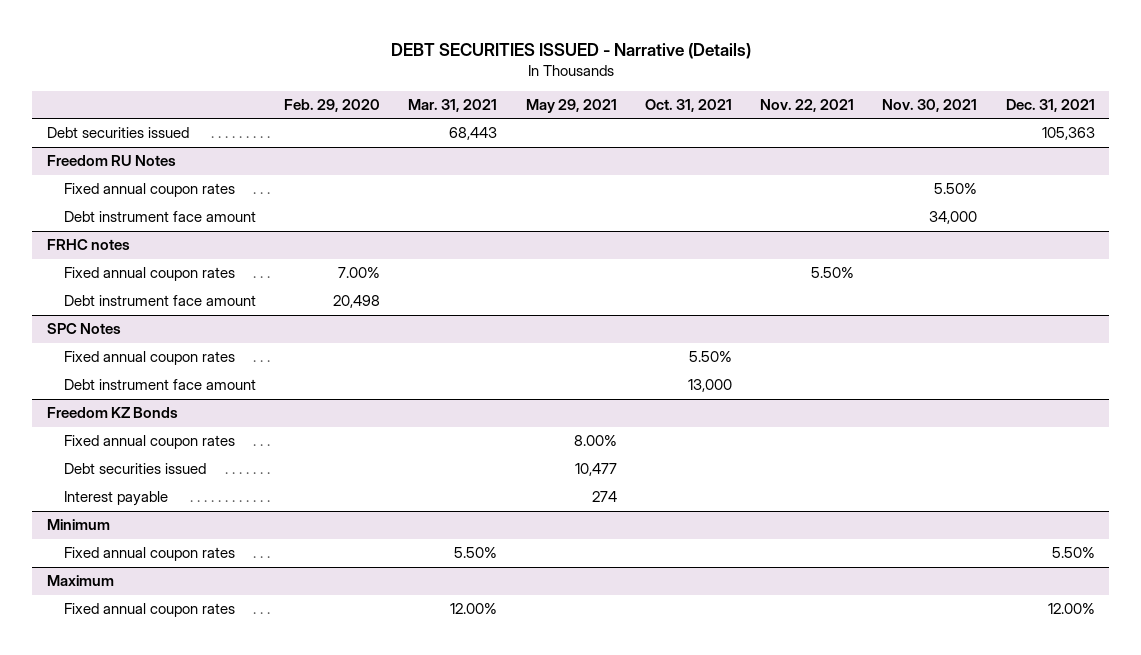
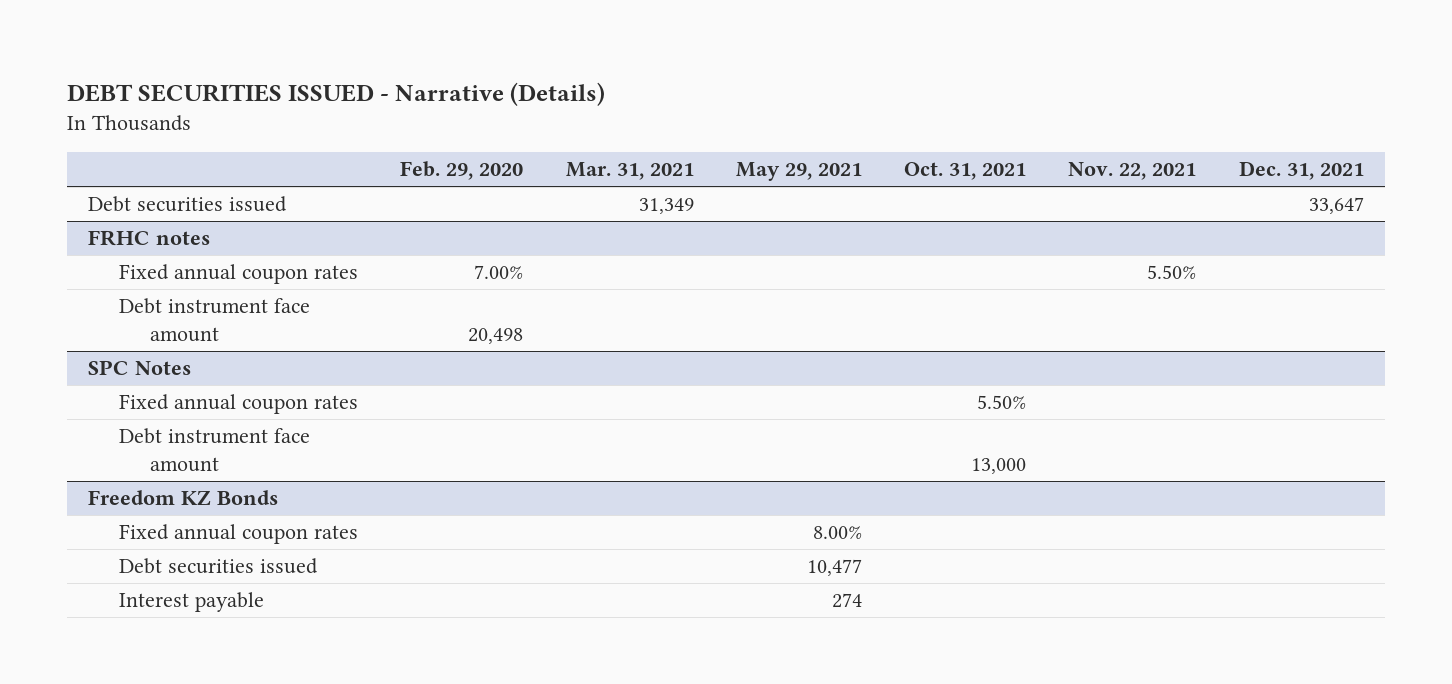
[882,98,978,112] Nov. 30, 2021 -> none
[46,155,176,167] Freedom RU Notes -> none
[63,183,235,198] Fixed annual coupon rates -> none
[63,211,256,223] Debt instrument face amount -> none
[449,127,498,141] 68,443 -> [638,198,694,215] 31,349
[1041,127,1095,141] 105,363 -> [1308,197,1364,215] 33,647
[46,519,110,531] Minimum -> none
[63,547,235,562] Fixed annual coupon rates -> none
[46,575,114,587] Maximum -> none
[63,603,235,618] Fixed annual coupon rates -> none

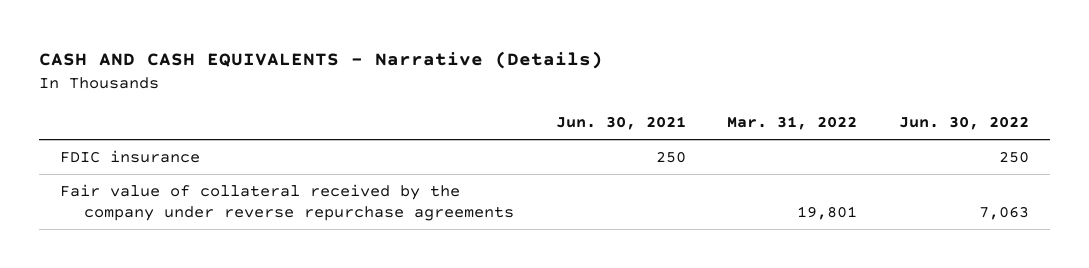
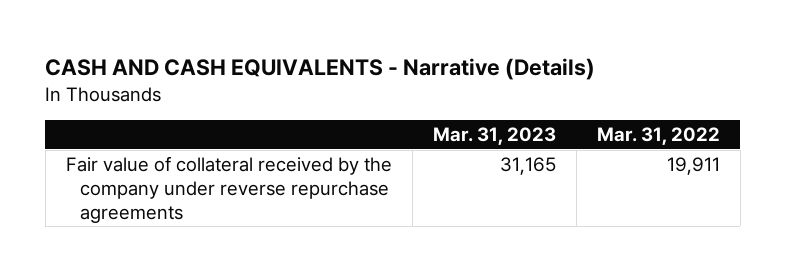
[555,116,686,131] Jun. 30, 2021 -> none
[899,116,1030,131] Jun. 30, 2022 -> none
none -> [432,127,556,146] Mar. 31, 2023
[59,149,200,163] FDIC insurance -> none
[797,205,858,220] 19,801 -> [666,157,720,176] 19,911

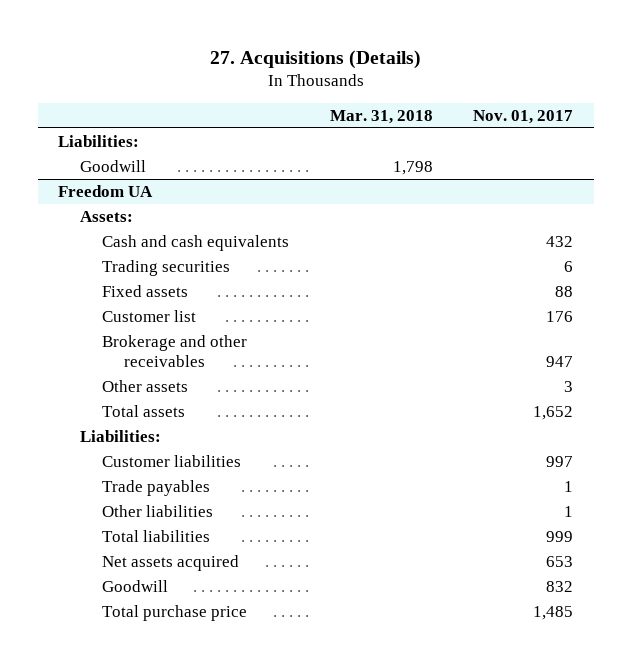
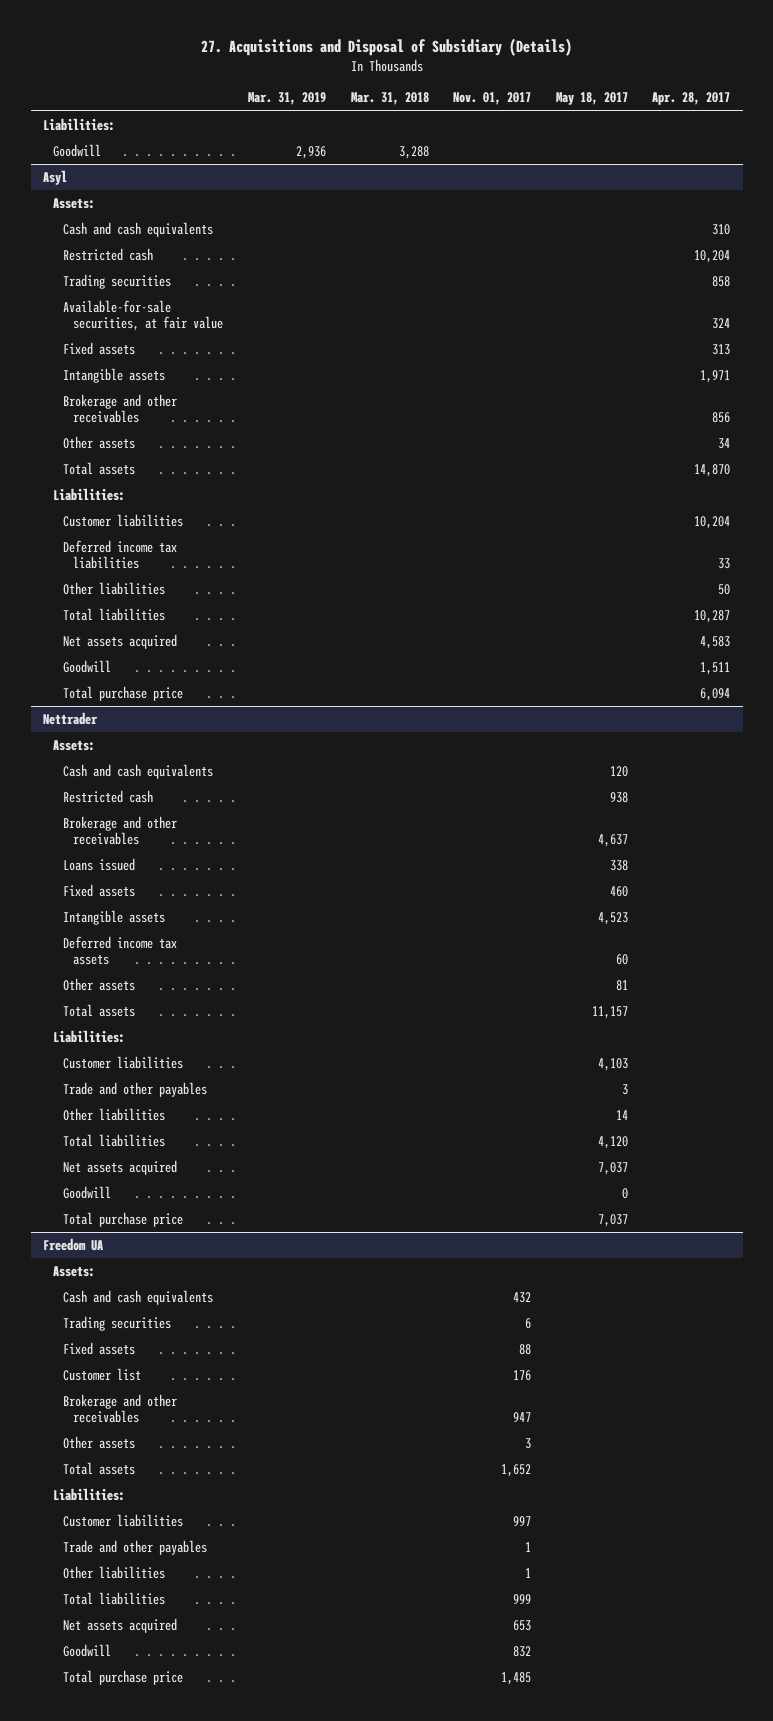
[209,49,421,69] 27. Acquisitions (Details) -> [200,37,572,56] 27. Acquisitions and Disposal of Subsidiary (Details)
none -> [248,92,327,106] Mar. 31, 2019
none -> [555,92,628,106] May 18, 2017
none -> [652,92,731,106] Apr. 28, 2017
[392,160,433,175] 1,798 -> [398,146,429,160] 3,288
none -> [42,170,67,186] Asyl
none -> [53,198,96,210] Assets:
none -> [63,222,214,238] Cash and cash equivalents
none -> [63,248,154,262] Restricted cash
none -> [63,274,172,290] Trading securities
none -> [63,300,224,332] Available-for-sale securities, at fair value
none -> [63,342,136,356] Fixed assets
none -> [63,368,166,384] Intangible assets
none -> [63,394,178,424] Brokerage and other receivables
none -> [63,436,136,450] Other assets
none -> [63,462,136,476] Total assets
none -> [53,488,126,502] Liabilities:
none -> [63,514,184,528] Customer liabilities
none -> [63,540,178,570] Deferred income tax liabilities
none -> [63,582,166,596] Other liabilities
none -> [63,608,166,622] Total liabilities
none -> [63,634,178,650] Net assets acquired
none -> [63,660,112,674] Goodwill
none -> [63,686,184,702] Total purchase price
none -> [42,712,98,726] Nettrader
none -> [53,740,96,752] Assets:
none -> [63,764,214,780] Cash and cash equivalents
none -> [63,790,154,804] Restricted cash
none -> [63,816,178,846] Brokerage and other receivables
none -> [63,858,136,872] Loans issued
none -> [63,884,136,898] Fixed assets
none -> [63,910,166,926] Intangible assets
none -> [63,936,178,966] Deferred income tax assets
none -> [63,978,136,992] Other assets
none -> [63,1004,136,1018] Total assets
none -> [53,1030,126,1044] Liabilities:
none -> [63,1056,184,1070] Customer liabilities
none -> [63,1082,208,1098] Trade and other payables
none -> [63,1108,166,1122] Other liabilities
none -> [63,1134,166,1148] Total liabilities
none -> [63,1160,178,1176] Net assets acquired
none -> [63,1186,112,1200] Goodwill
none -> [63,1212,184,1228] Total purchase price
[101,479,210,496] Trade payables -> [63,1540,208,1556] Trade and other payables

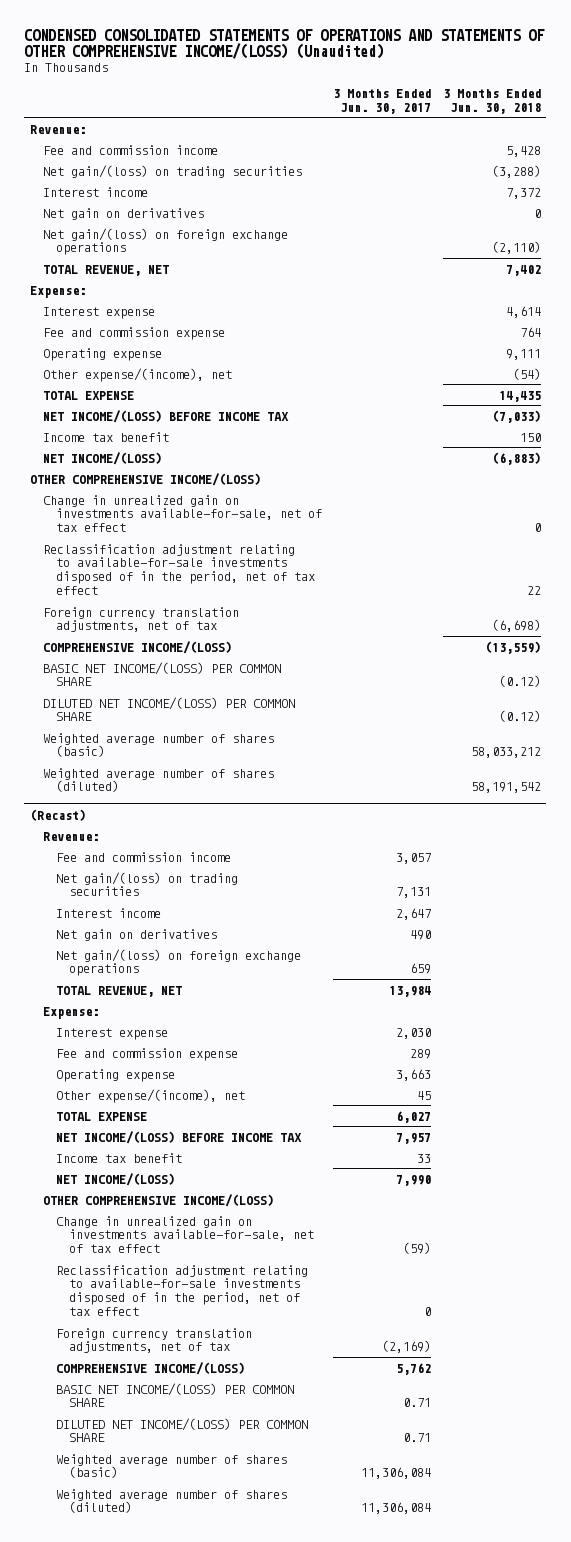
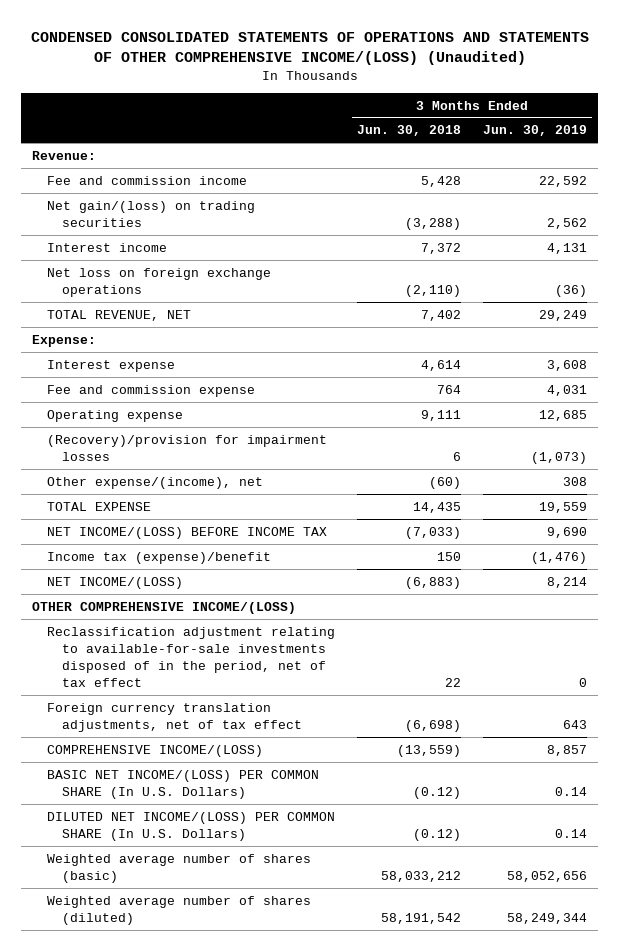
[333,88,432,114] 3 Months Ended Jun. 30, 2017 -> none
none -> [482,125,587,137] Jun. 30, 2019
[42,207,204,220] Net gain on derivatives -> none
[42,227,288,256] Net gain/(loss) on foreign exchange operations -> [47,267,272,297] Net loss on foreign exchange operations
none -> [47,434,328,461] (Recovery)/provision for impairment losses
[512,367,541,380] (54) -> [429,476,462,489] (60)
[42,431,169,442] Income tax benefit -> [47,551,272,564] Income tax (expense)/benefit
[42,494,322,533] Change in unrealized gain on investments available-for-sale, net of tax effect -> none
[42,606,239,633] Foreign currency translation adjustments, net of tax -> [47,702,303,732] Foreign currency translation adjustments, net of tax effect
[42,661,281,687] BASIC NET INCOME/(LOSS) PER COMMON SHARE -> [47,769,320,799] BASIC NET INCOME/(LOSS) PER COMMON SHARE (In U.S. Dollars)
[42,696,295,722] DILUTED NET INCOME/(LOSS) PER COMMON SHARE -> [47,811,336,841] DILUTED NET INCOME/(LOSS) PER COMMON SHARE (In U.S. Dollars)
[29,808,86,821] (Recast) -> none
[42,831,99,841] Revenue: -> none
[55,851,231,862] Fee and commission income -> none
[55,871,238,897] Net gain/(loss) on trading securities -> none
[55,907,161,918] Interest income -> none
[55,928,217,941] Net gain on derivatives -> none
[55,948,301,977] Net gain/(loss) on foreign exchange operations -> none
[55,985,182,997] TOTAL REVENUE, NET -> none
[42,1006,99,1019] Expense: -> none
[55,1027,168,1040] Interest expense -> none
[55,1047,238,1061] Fee and commission expense -> none
[55,1068,175,1082] Operating expense -> none
[55,1088,245,1103] Other expense/(income), net -> none
[55,1111,147,1121] TOTAL EXPENSE -> none
[55,1130,302,1144] NET INCOME/(LOSS) BEFORE INCOME TAX -> none
[55,1152,182,1163] Income tax benefit -> none
[55,1172,175,1186] NET INCOME/(LOSS) -> none
[42,1193,274,1207] OTHER COMPREHENSIVE INCOME/(LOSS) -> none
[55,1215,314,1254] Change in unrealized gain on investments available-for-sale, net of tax effect -> none
[55,1264,308,1317] Reclassification adjustment relating to available-for-sale investments disposed of in the period, net of tax effect -> none
[55,1327,252,1354] Foreign currency translation adjustments, net of tax -> none
[55,1361,245,1375] COMPREHENSIVE INCOME/(LOSS) -> none
[55,1382,294,1408] BASIC NET INCOME/(LOSS) PER COMMON SHARE -> none
[55,1417,308,1443] DILUTED NET INCOME/(LOSS) PER COMMON SHARE -> none
[55,1453,287,1479] Weighted average number of shares (basic) -> none
[55,1488,287,1514] Weighted average number of shares (diluted) -> none

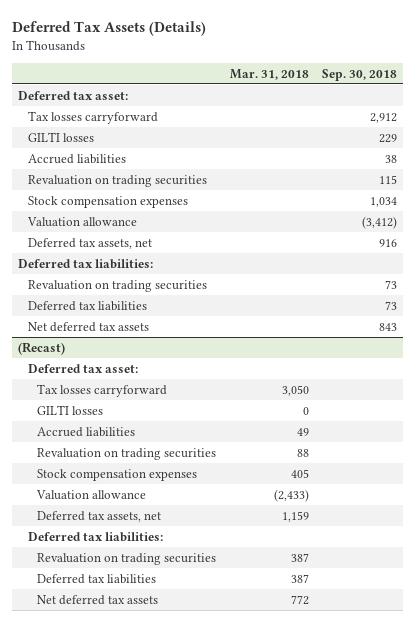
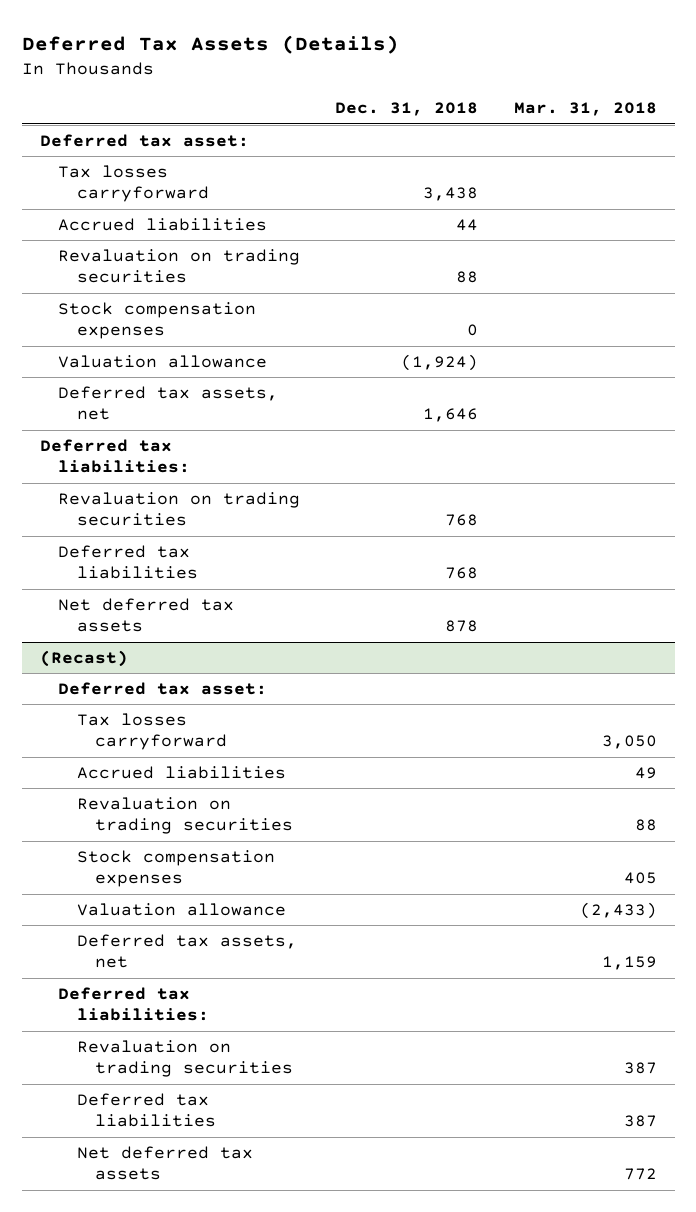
[321,68,397,81] Sep. 30, 2018 -> none
none -> [335,102,479,117] Dec. 31, 2018
[27,131,94,142] GILTI losses -> none
[37,404,104,415] GILTI losses -> none

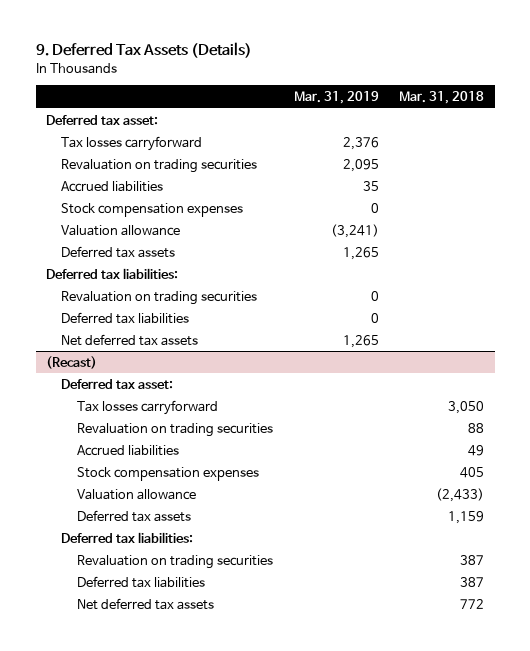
[21,34,399,54] Deferred Tax Assets (Details) -> [35,42,252,59] 9. Deferred Tax Assets (Details)
[335,102,479,117] Dec. 31, 2018 -> none
none -> [293,91,379,105] Mar. 31, 2019
[58,217,268,231] Accrued liabilities -> [61,180,164,192] Accrued liabilities
[58,385,279,421] Deferred tax assets, net -> [61,245,176,258] Deferred tax assets
[76,765,286,779] Accrued liabilities -> [76,444,179,456] Accrued liabilities
[76,933,297,969] Deferred tax assets, net -> [76,509,191,522] Deferred tax assets

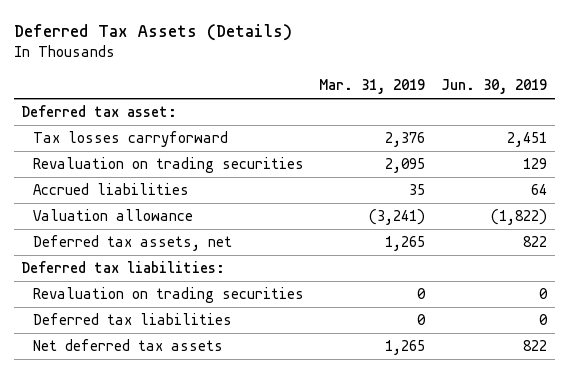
[35,42,252,59] 9. Deferred Tax Assets (Details) -> [13,23,292,41] Deferred Tax Assets (Details)
[399,91,485,105] Mar. 31, 2018 -> none
none -> [441,79,548,95] Jun. 30, 2019
[61,202,244,217] Stock compensation expenses -> none
[61,245,176,258] Deferred tax assets -> [32,235,232,252] Deferred tax assets, net
[45,355,97,369] (Recast) -> none
[61,378,174,389] Deferred tax asset: -> none
[76,399,218,415] Tax losses carryforward -> none
[76,422,273,437] Revaluation on trading securities -> none
[76,444,179,456] Accrued liabilities -> none
[76,466,259,481] Stock compensation expenses -> none
[76,488,196,500] Valuation allowance -> none
[76,509,191,522] Deferred tax assets -> none
[61,531,194,543] Deferred tax liabilities: -> none
[76,554,273,569] Revaluation on trading securities -> none
[76,575,205,588] Deferred tax liabilities -> none
[76,597,214,610] Net deferred tax assets -> none

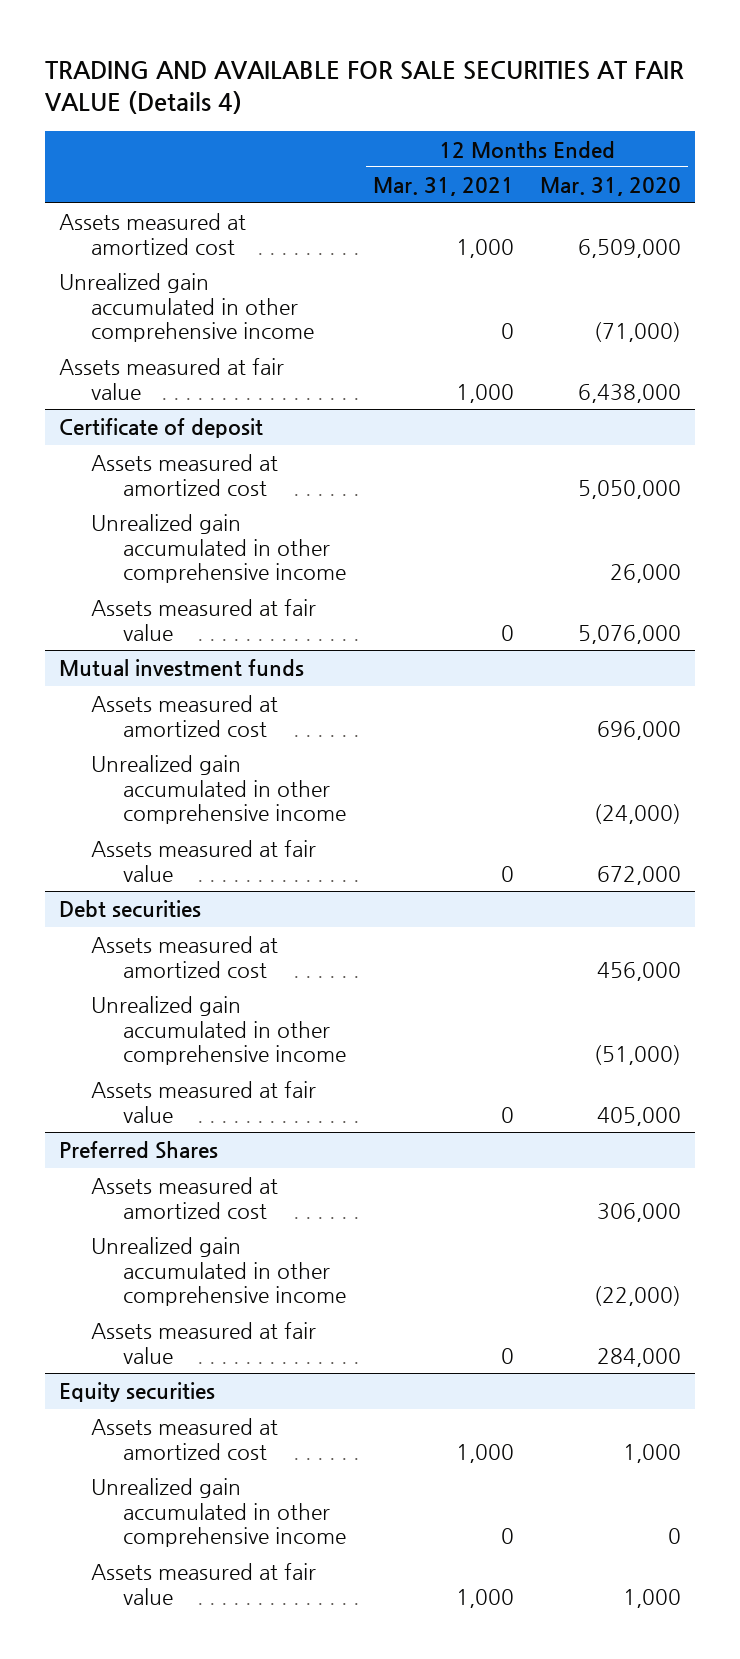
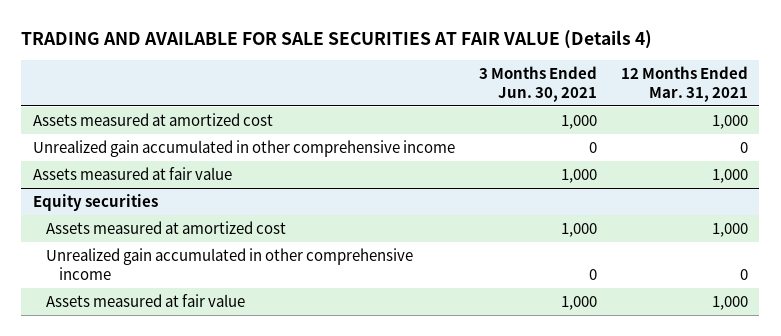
[540,177,682,197] Mar. 31, 2020 -> none
none -> [478,65,597,102] 3 Months Ended Jun. 30, 2021
[58,418,263,439] Certificate of deposit -> none
[90,454,278,496] Assets measured at amortized cost -> none
[90,514,346,584] Unrealized gain accumulated in other comprehensive income -> none
[90,599,316,641] Assets measured at fair value -> none
[58,659,304,677] Mutual investment funds -> none
[90,695,278,737] Assets measured at amortized cost -> none
[90,755,346,825] Unrealized gain accumulated in other comprehensive income -> none
[90,840,316,882] Assets measured at fair value -> none
[58,900,201,919] Debt securities -> none
[90,936,278,978] Assets measured at amortized cost -> none
[90,996,346,1066] Unrealized gain accumulated in other comprehensive income -> none
[90,1081,316,1123] Assets measured at fair value -> none
[58,1141,218,1160] Preferred Shares -> none
[90,1177,278,1219] Assets measured at amortized cost -> none
[90,1237,346,1307] Unrealized gain accumulated in other comprehensive income -> none
[90,1322,316,1364] Assets measured at fair value -> none

